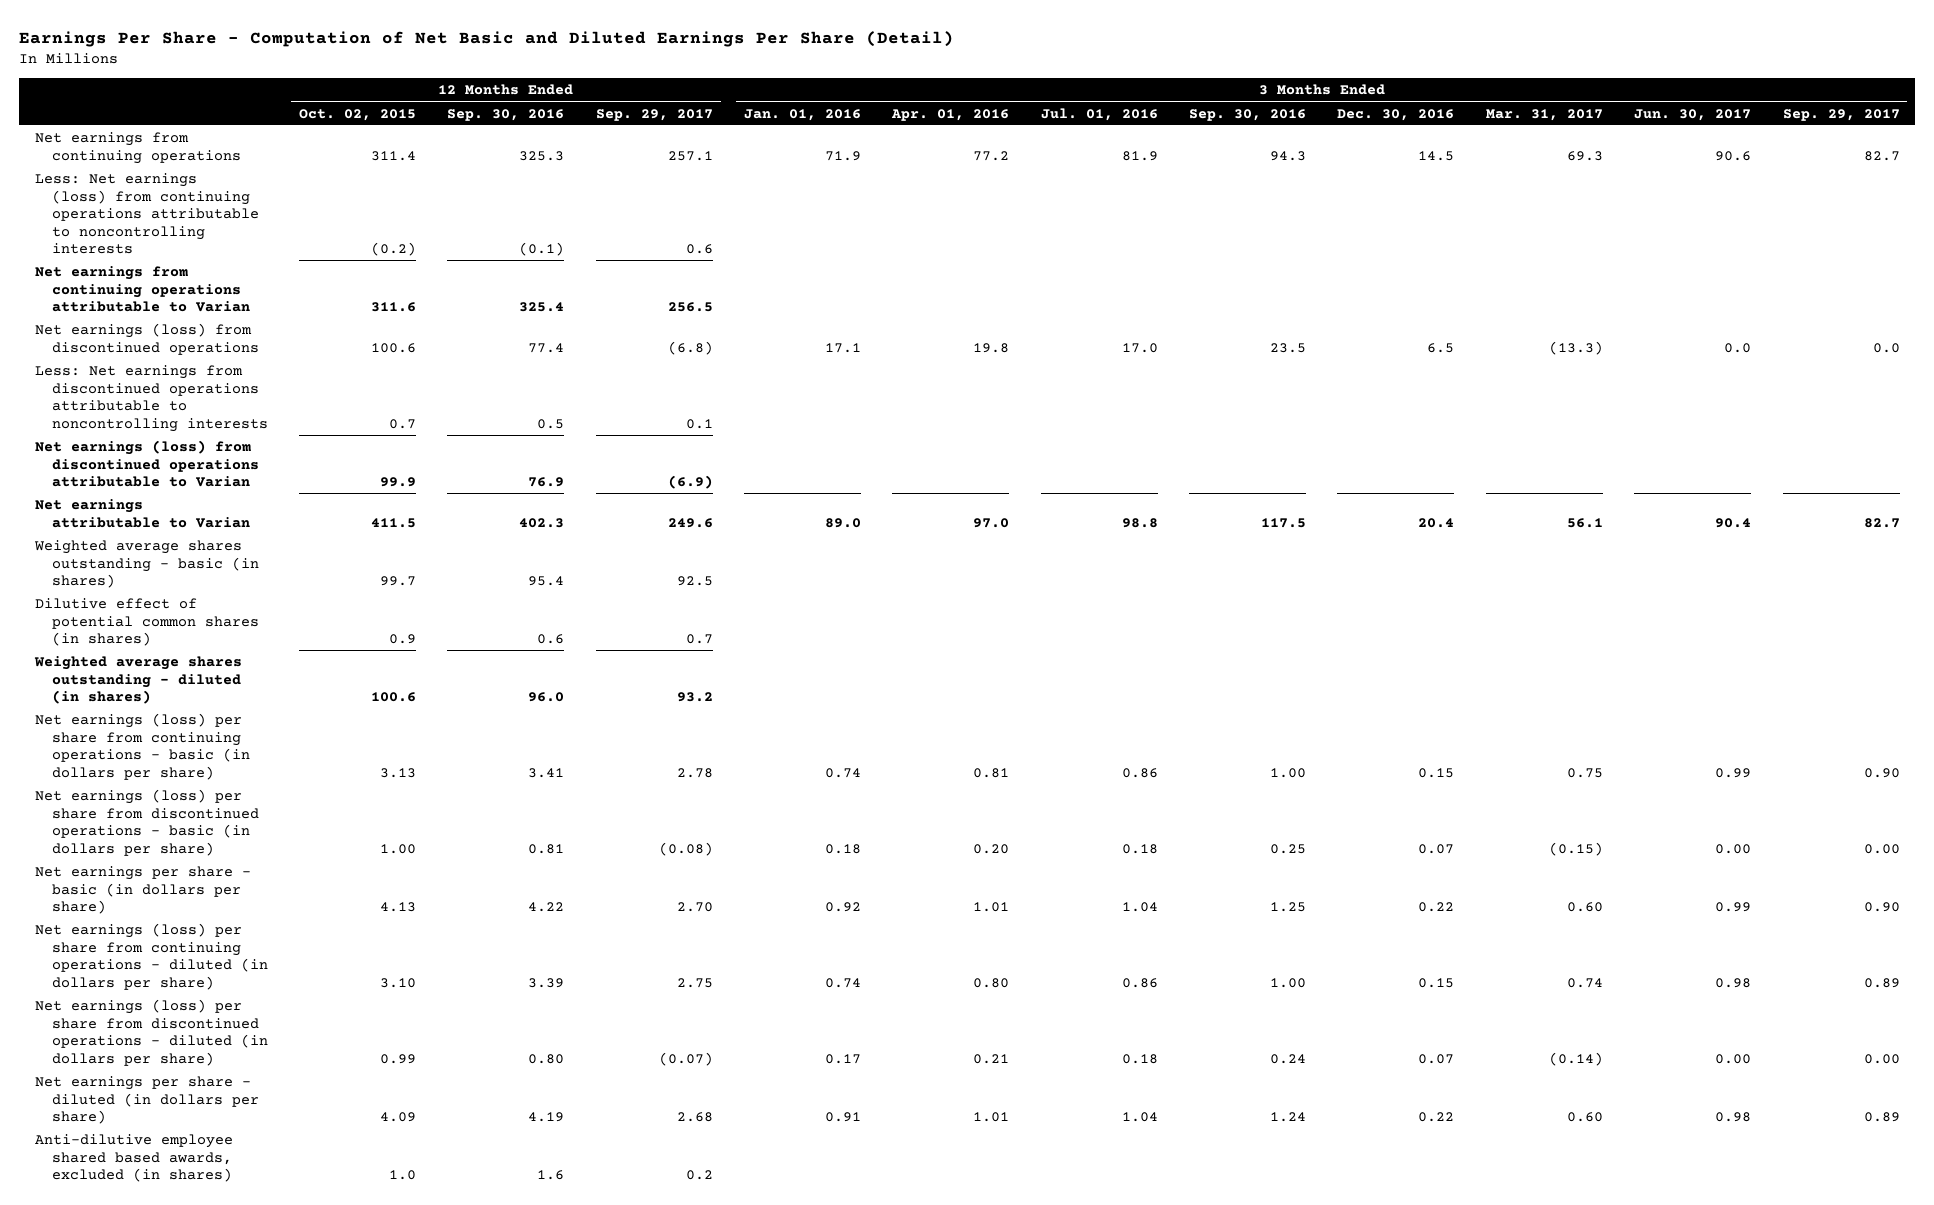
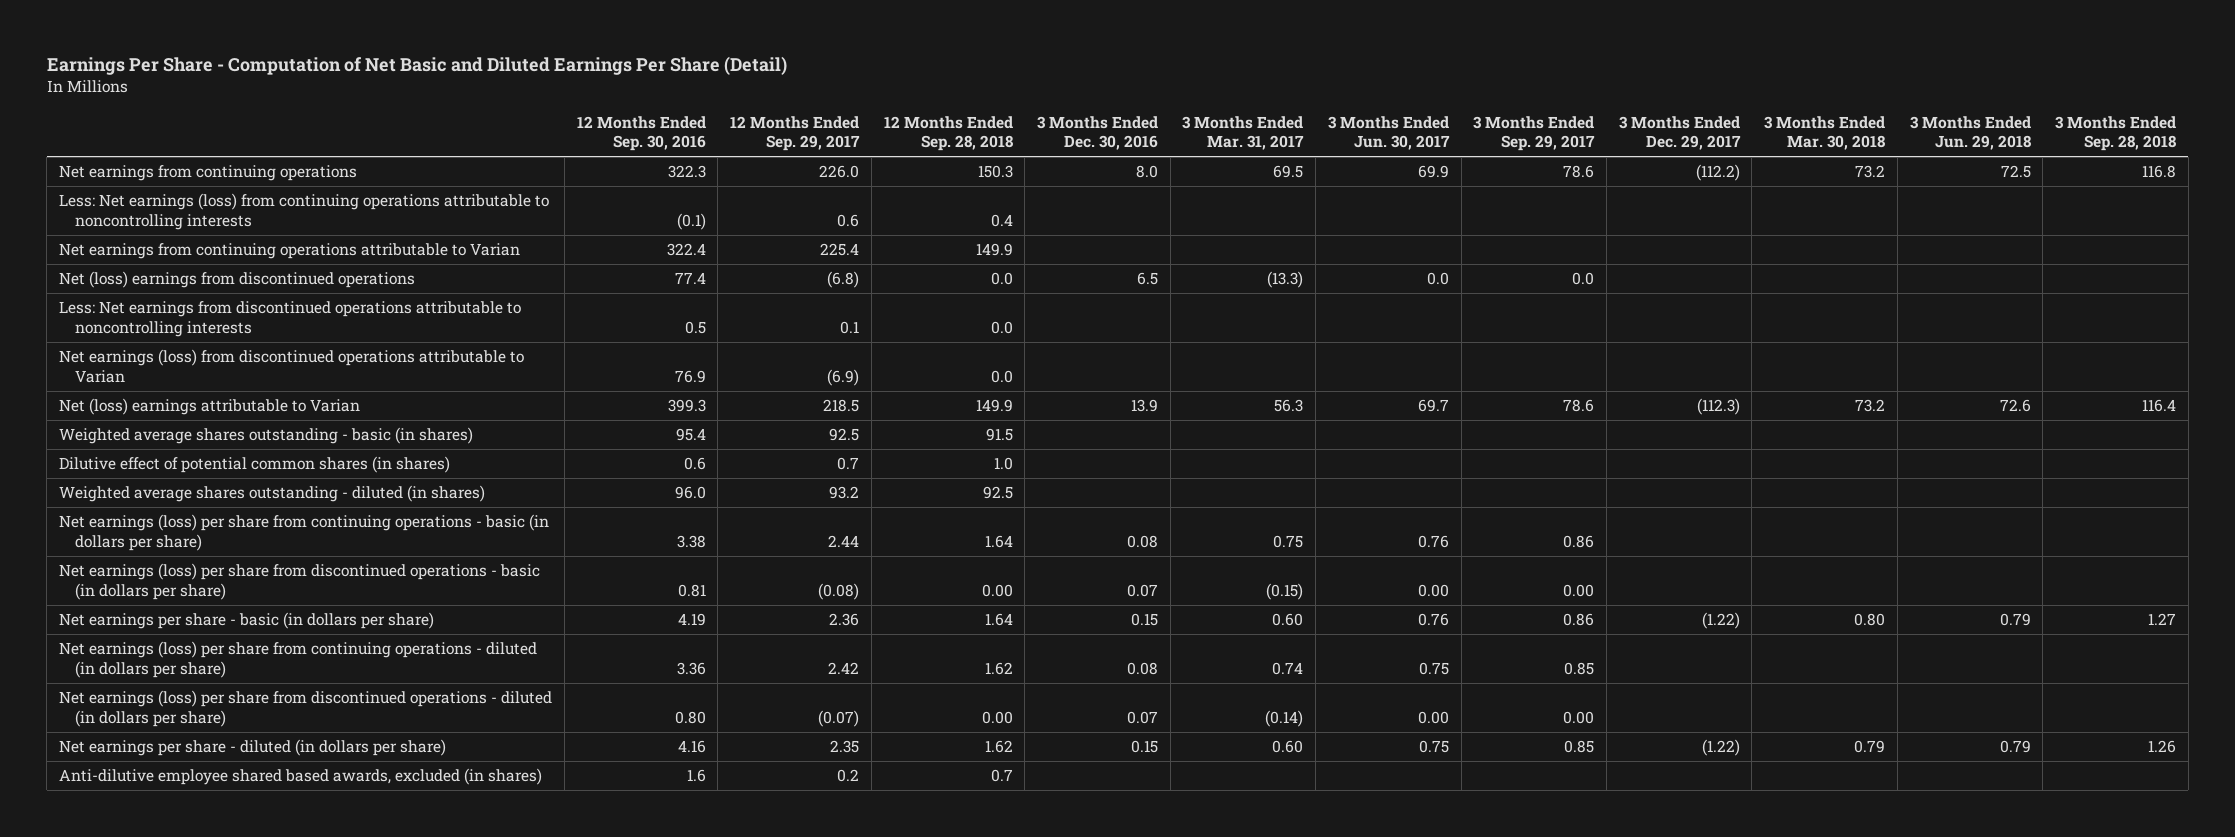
[298,108,416,121] Oct. 02, 2015 -> none
[744,108,862,121] Jan. 01, 2016 -> none
[891,108,1010,121] Apr. 01, 2016 -> none
[1040,107,1158,121] Jul. 01, 2016 -> none
[1189,108,1307,121] Sep. 30, 2016 -> none
none -> [883,115,1013,152] 12 Months Ended Sep. 28, 2018
none -> [1618,115,1741,151] 3 Months Ended Dec. 29, 2017
none -> [1764,115,1886,151] 3 Months Ended Mar. 30, 2018
none -> [1909,115,2031,151] 3 Months Ended Jun. 29, 2018
none -> [2055,115,2177,152] 3 Months Ended Sep. 28, 2018
[519,150,565,161] 325.3 -> [667,165,706,179] 322.3
[667,150,713,161] 257.1 -> [819,165,860,179] 226.0
[1418,150,1455,161] 14.5 -> [1135,165,1158,179] 8.0
[1566,150,1603,161] 69.3 -> [1273,165,1304,179] 69.5
[1715,150,1752,161] 90.6 -> [1417,165,1449,179] 69.9
[1863,150,1900,161] 82.7 -> [1563,165,1595,179] 78.6
[519,302,565,313] 325.4 -> [666,243,706,257] 322.4
[667,302,713,313] 256.5 -> [820,243,860,257] 225.4
[34,323,259,355] Net earnings (loss) from discontinued operations -> [59,271,416,289] Net (loss) earnings from discontinued operations
[34,499,250,528] Net earnings attributable to Varian -> [59,398,361,416] Net (loss) earnings attributable to Varian
[519,517,565,528] 402.3 -> [667,399,706,413] 399.3
[667,517,713,528] 249.6 -> [823,399,860,413] 218.5
[1418,517,1455,528] 20.4 -> [1130,399,1158,413] 13.9
[1566,517,1603,528] 56.1 -> [1274,399,1304,413] 56.3
[1715,517,1752,528] 90.4 -> [1417,399,1449,413] 69.7
[1863,517,1900,528] 82.7 -> [1563,399,1595,413] 78.6
[528,767,565,778] 3.41 -> [676,534,706,548] 3.38
[676,767,713,778] 2.78 -> [828,534,860,547] 2.44
[1418,767,1455,778] 0.15 -> [1126,534,1158,548] 0.08
[1715,767,1752,778] 0.99 -> [1417,534,1449,548] 0.76
[1863,767,1900,778] 0.90 -> [1563,534,1595,548] 0.86
[528,902,565,913] 4.22 -> [677,613,706,627] 4.19
[676,902,713,913] 2.70 -> [829,613,860,627] 2.36
[1418,902,1455,913] 0.22 -> [1130,613,1158,627] 0.15
[1715,902,1752,913] 0.99 -> [1417,613,1449,627] 0.76
[1863,902,1900,913] 0.90 -> [1563,613,1595,627] 0.86
[528,977,565,988] 3.39 -> [676,661,706,675] 3.36
[676,977,713,988] 2.75 -> [828,661,860,674] 2.42
[1418,977,1455,988] 0.15 -> [1126,661,1158,675] 0.08
[1715,977,1752,988] 0.98 -> [1418,661,1449,675] 0.75
[1863,977,1900,988] 0.89 -> [1564,661,1595,675] 0.85
[528,1112,565,1123] 4.19 -> [677,740,706,754] 4.16
[676,1112,713,1123] 2.68 -> [830,740,860,754] 2.35
[1418,1112,1455,1123] 0.22 -> [1130,740,1158,754] 0.15
[1715,1112,1752,1123] 0.98 -> [1418,740,1449,754] 0.75
[1863,1112,1900,1123] 0.89 -> [1564,740,1595,754] 0.85

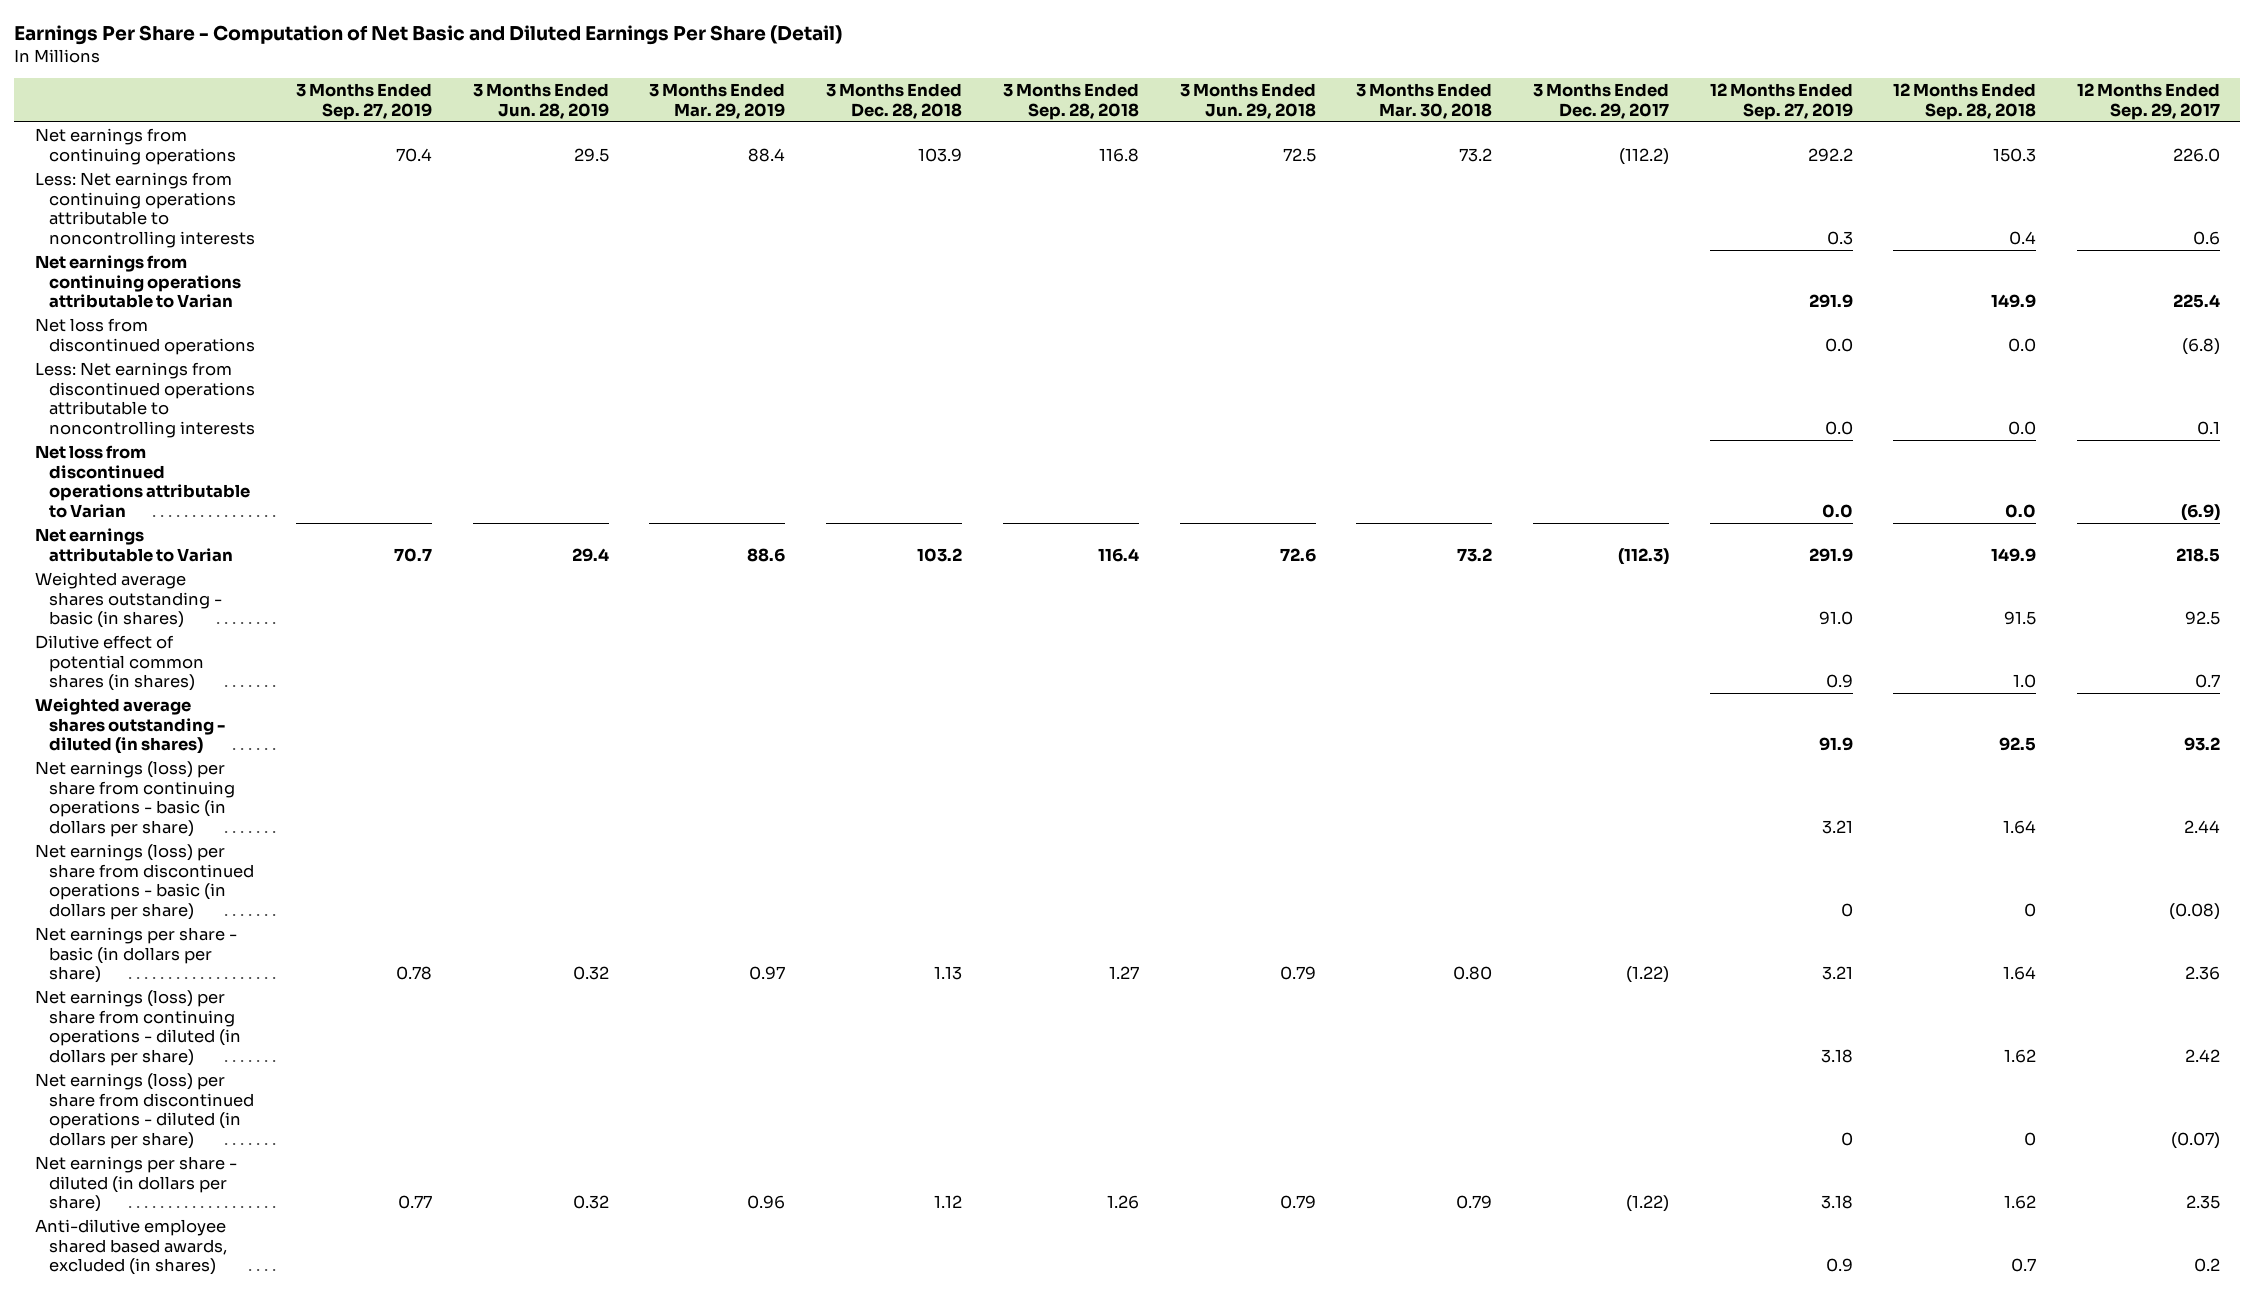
[576,115,706,152] 12 Months Ended Sep. 30, 2016 -> none
[1036,115,1158,151] 3 Months Ended Dec. 30, 2016 -> none
[1182,115,1305,151] 3 Months Ended Mar. 31, 2017 -> none
[1327,115,1450,151] 3 Months Ended Jun. 30, 2017 -> none
[1473,115,1596,152] 3 Months Ended Sep. 29, 2017 -> none
none -> [295,83,432,120] 3 Months Ended Sep. 27, 2019
none -> [472,83,609,119] 3 Months Ended Jun. 28, 2019
none -> [649,83,786,119] 3 Months Ended Mar. 29, 2019
none -> [826,83,963,119] 3 Months Ended Dec. 28, 2018
none -> [1709,83,1853,120] 12 Months Ended Sep. 27, 2019
[59,193,550,230] Less: Net earnings (loss) from continuing operations attributable to noncontrolling interests -> [34,172,256,248] Less: Net earnings from continuing operations attributable to noncontrolling interests
[59,271,416,289] Net (loss) earnings from discontinued operations -> [34,318,256,355] Net loss from discontinued operations
[59,349,525,383] Net earnings (loss) from discontinued operations attributable to Varian -> [34,445,251,518] Net loss from discontinued operations attributable to Varian
[59,398,361,416] Net (loss) earnings attributable to Varian -> [34,528,234,562] Net earnings attributable to Varian
[981,583,1013,597] 0.00 -> [2024,902,2037,917] 0
[981,710,1013,724] 0.00 -> [2024,1131,2037,1146] 0

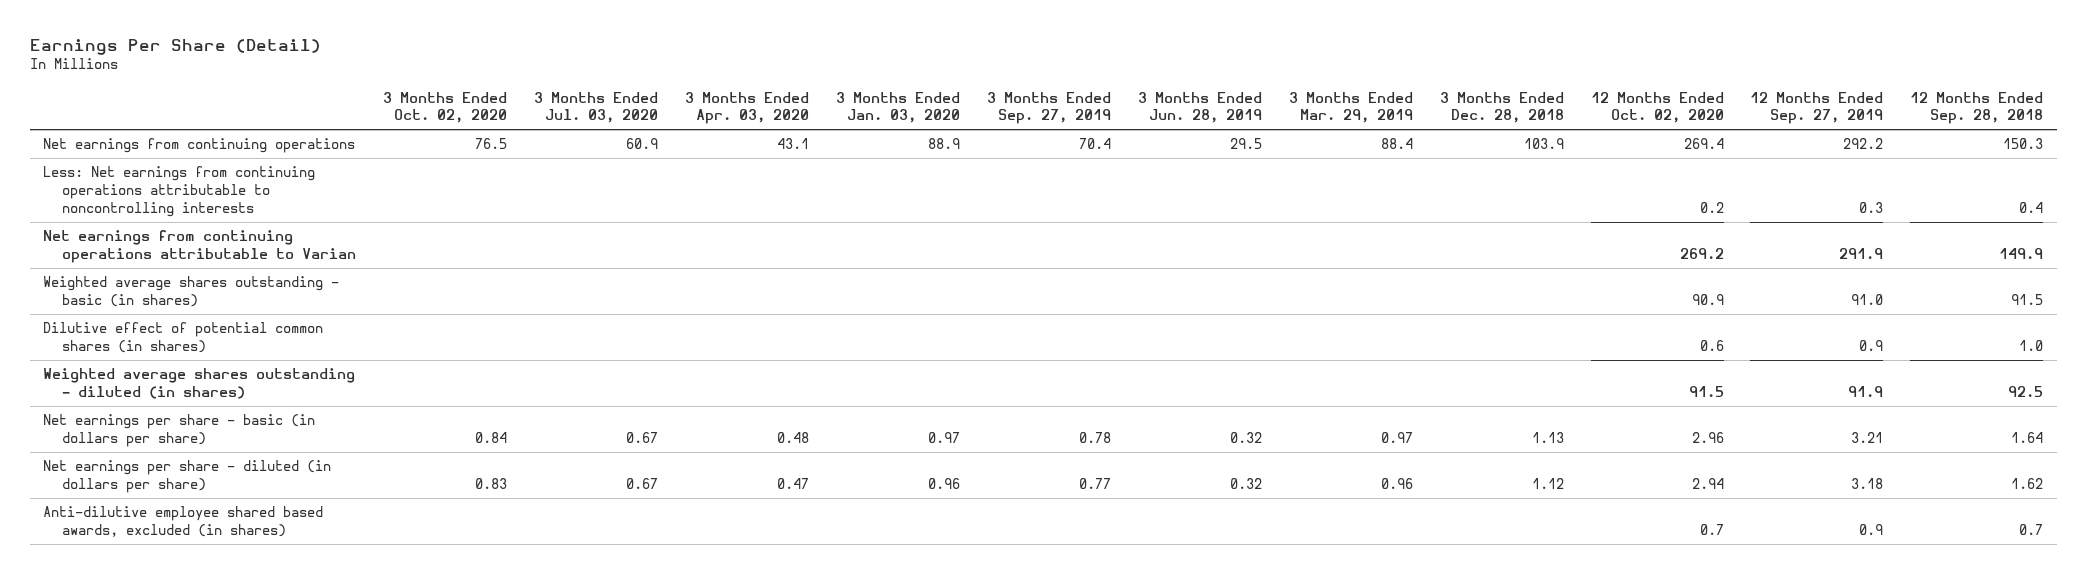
[14,24,843,45] Earnings Per Share - Computation of Net Basic and Diluted Earnings Per Share (Detail) -> [29,39,321,56] Earnings Per Share (Detail)
[1002,83,1139,120] 3 Months Ended Sep. 28, 2018 -> none
[1179,83,1316,119] 3 Months Ended Jun. 29, 2018 -> none
[1356,83,1493,119] 3 Months Ended Mar. 30, 2018 -> none
[1532,83,1669,119] 3 Months Ended Dec. 29, 2017 -> none
[2077,83,2221,120] 12 Months Ended Sep. 29, 2017 -> none
none -> [383,91,508,124] 3 Months Ended Oct. 02, 2020
none -> [534,91,659,124] 3 Months Ended Jul. 03, 2020
none -> [685,91,810,125] 3 Months Ended Apr. 03, 2020
none -> [835,91,960,124] 3 Months Ended Jan. 03, 2020
none -> [1590,91,1724,124] 12 Months Ended Oct. 02, 2020
[34,318,256,355] Net loss from discontinued operations -> none
[34,362,256,438] Less: Net earnings from discontinued operations attributable to noncontrolling interests -> none
[34,445,251,518] Net loss from discontinued operations attributable to Varian -> none
[34,528,234,562] Net earnings attributable to Varian -> none
[34,761,236,837] Net earnings (loss) per share from continuing operations - basic (in dollars per share) -> none
[34,844,255,920] Net earnings (loss) per share from discontinued operations - basic (in dollars per share) -> none
[34,990,242,1066] Net earnings (loss) per share from continuing operations - diluted (in dollars per share) -> none
[34,1073,255,1149] Net earnings (loss) per share from discontinued operations - diluted (in dollars per share) -> none

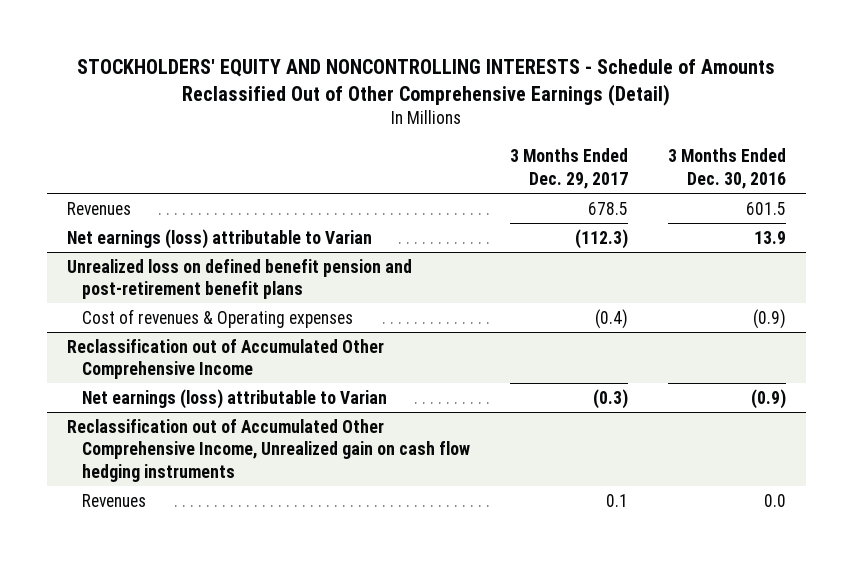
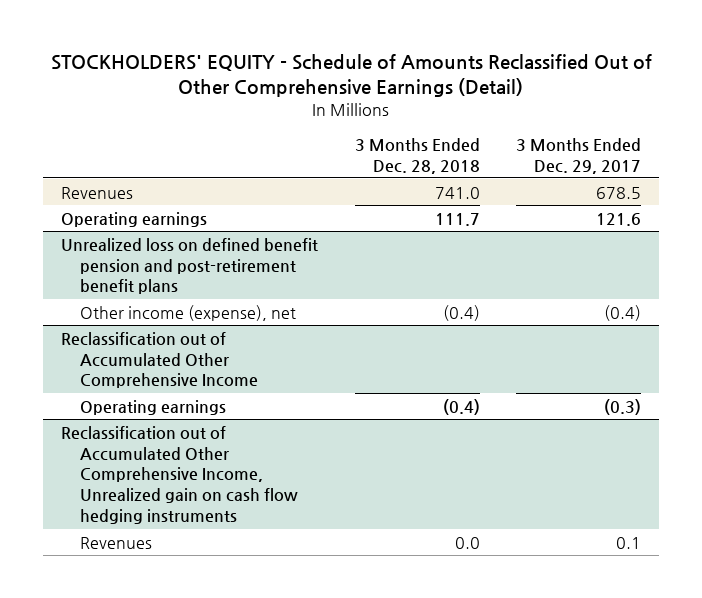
[77,58,776,106] STOCKHOLDERS' EQUITY AND NONCONTROLLING INTERESTS - Schedule of Amounts Reclassified Out of Other Comprehensive Earnings (Detail) -> [51,53,653,98] STOCKHOLDERS' EQUITY - Schedule of Amounts Reclassified Out of Other Comprehensive Earnings (Detail)
[667,148,786,190] 3 Months Ended Dec. 30, 2016 -> none
none -> [354,137,480,174] 3 Months Ended Dec. 28, 2018
[66,228,372,249] Net earnings (loss) attributable to Varian -> none
none -> [61,211,208,227] Operating earnings
[82,308,354,328] Cost of revenues & Operating expenses -> none
none -> [80,304,297,321] Other income (expense), net
[82,388,388,409] Net earnings (loss) attributable to Varian -> none
none -> [80,399,227,415] Operating earnings

